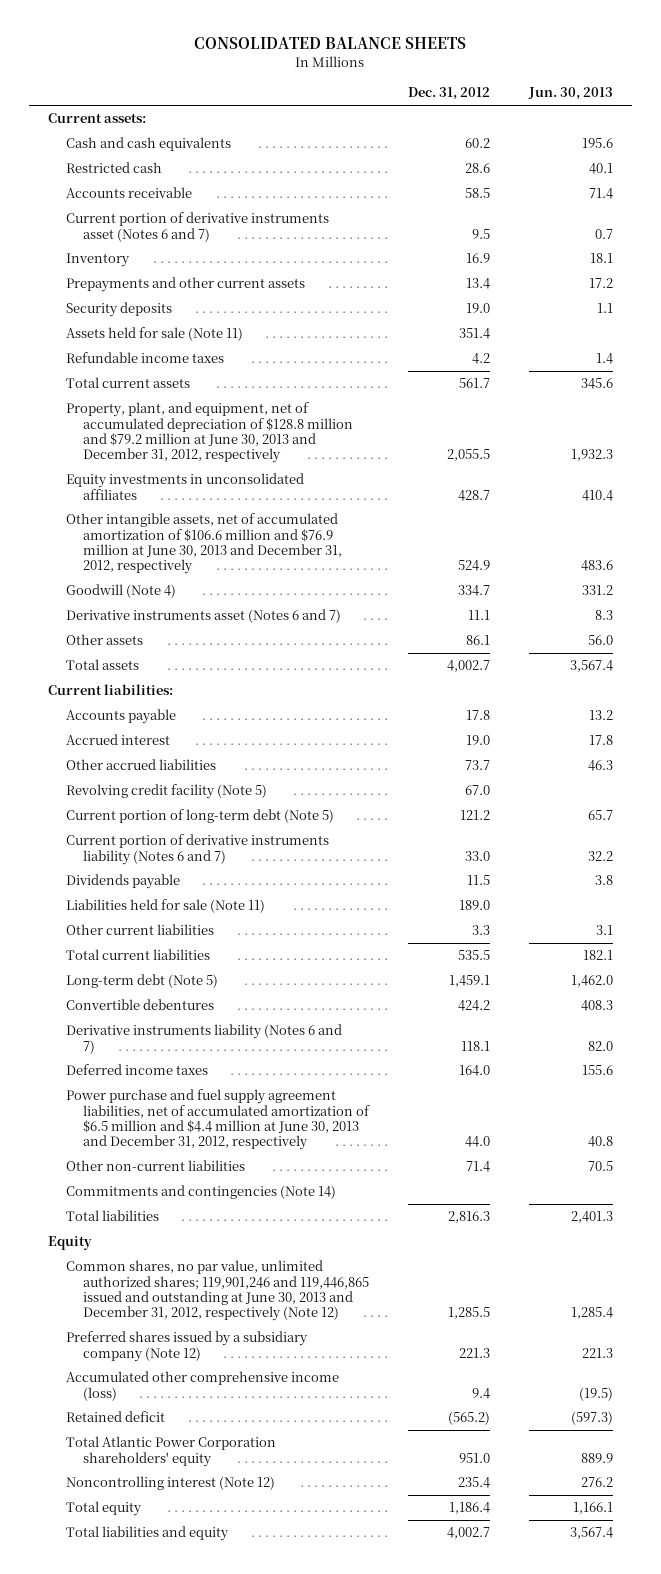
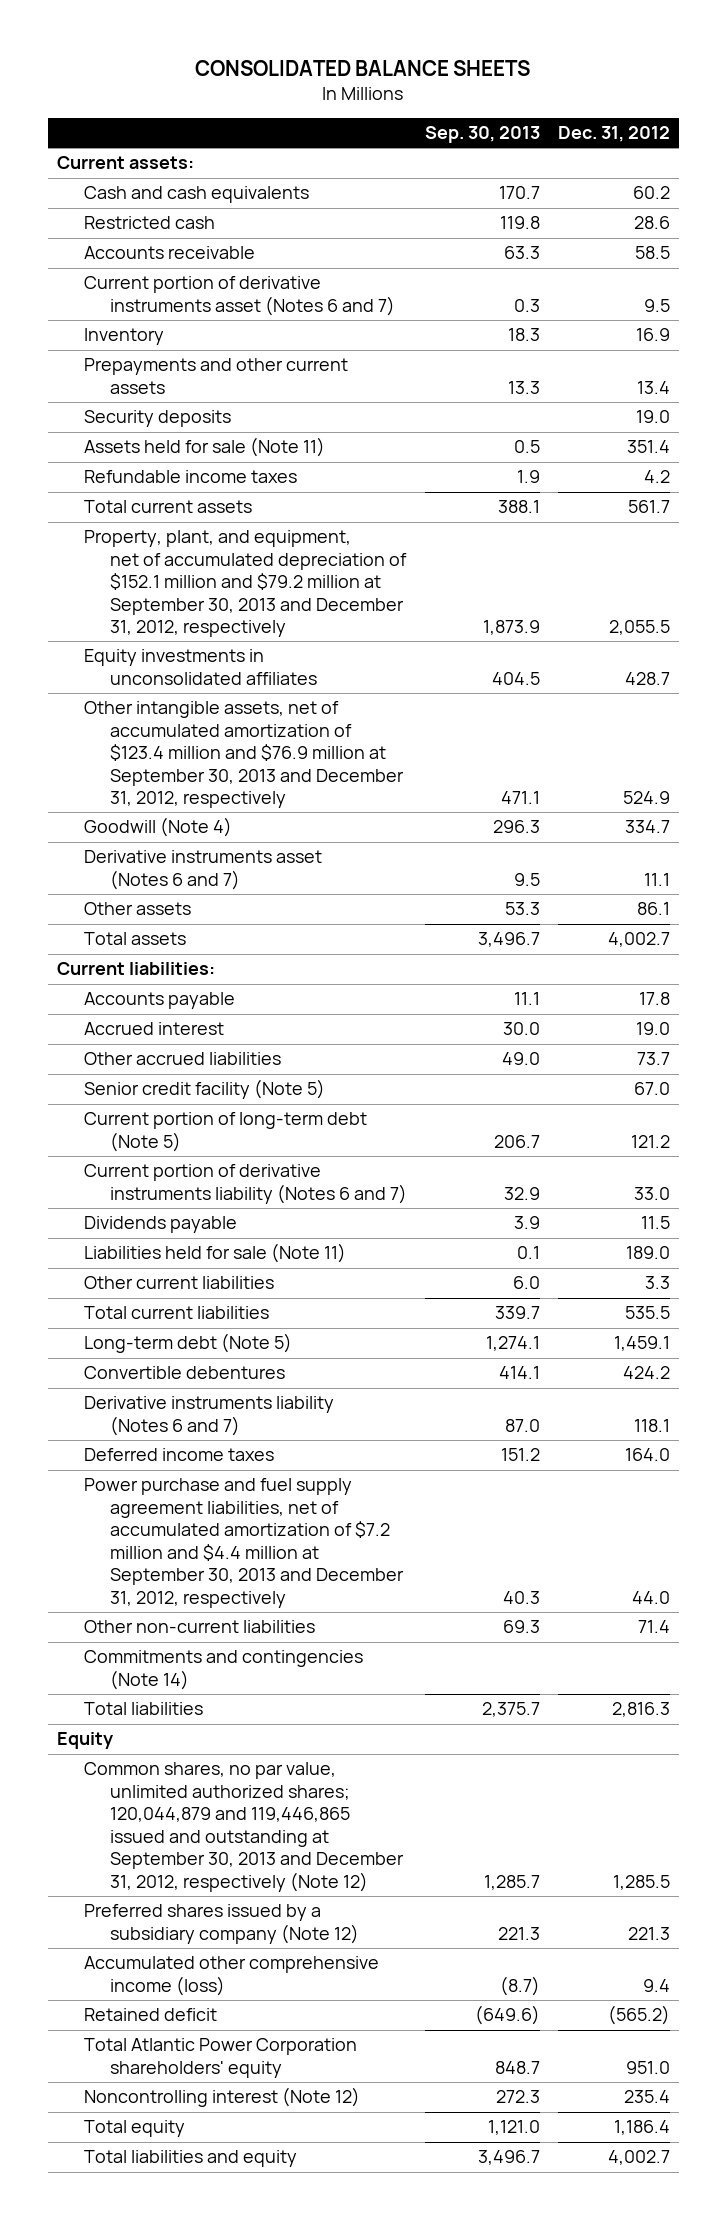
[527,87,613,101] Jun. 30, 2013 -> none
none -> [424,126,540,144] Sep. 30, 2013
[65,402,354,463] Property, plant, and equipment, net of accumulated depreciation of $128.8 million and $79.2 million at June 30, 2013 and December 31, 2012, respectively -> [83,530,407,638] Property, plant, and equipment, net of accumulated depreciation of $152.1 million and $79.2 million at September 30, 2013 and December 31, 2012, respectively
[65,513,343,574] Other intangible assets, net of accumulated amortization of $106.6 million and $76.9 million at June 30, 2013 and December 31, 2012, respectively -> [83,701,404,809] Other intangible assets, net of accumulated amortization of $123.4 million and $76.9 million at September 30, 2013 and December 31, 2012, respectively
[65,784,267,800] Revolving credit facility (Note 5) -> [83,1079,325,1100] Senior credit facility (Note 5)
[65,1089,371,1150] Power purchase and fuel supply agreement liabilities, net of accumulated amortization of $6.5 million and $4.4 million at June 30, 2013 and December 31, 2012, respectively -> [83,1478,404,1608] Power purchase and fuel supply agreement liabilities, net of accumulated amortization of $7.2 million and $4.4 million at September 30, 2013 and December 31, 2012, respectively
[65,1260,370,1321] Common shares, no par value, unlimited authorized shares; 119,901,246 and 119,446,865 issued and outstanding at June 30, 2013 and December 31, 2012, respectively (Note 12) -> [83,1762,404,1892] Common shares, no par value, unlimited authorized shares; 120,044,879 and 119,446,865 issued and outstanding at September 30, 2013 and December 31, 2012, respectively (Note 12)

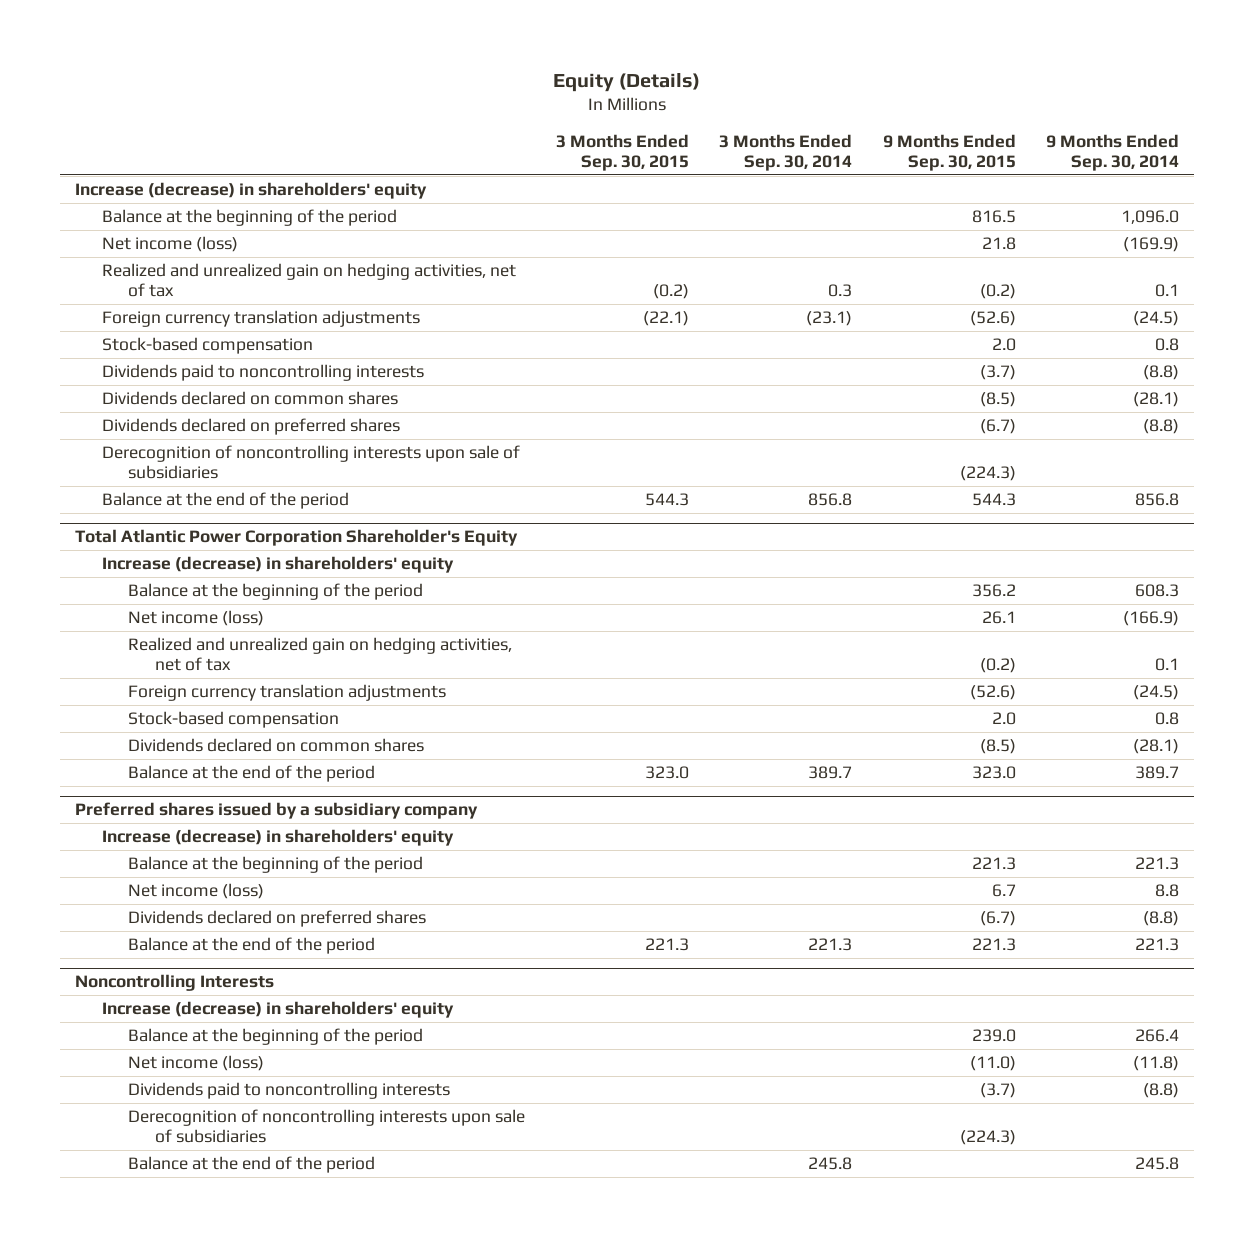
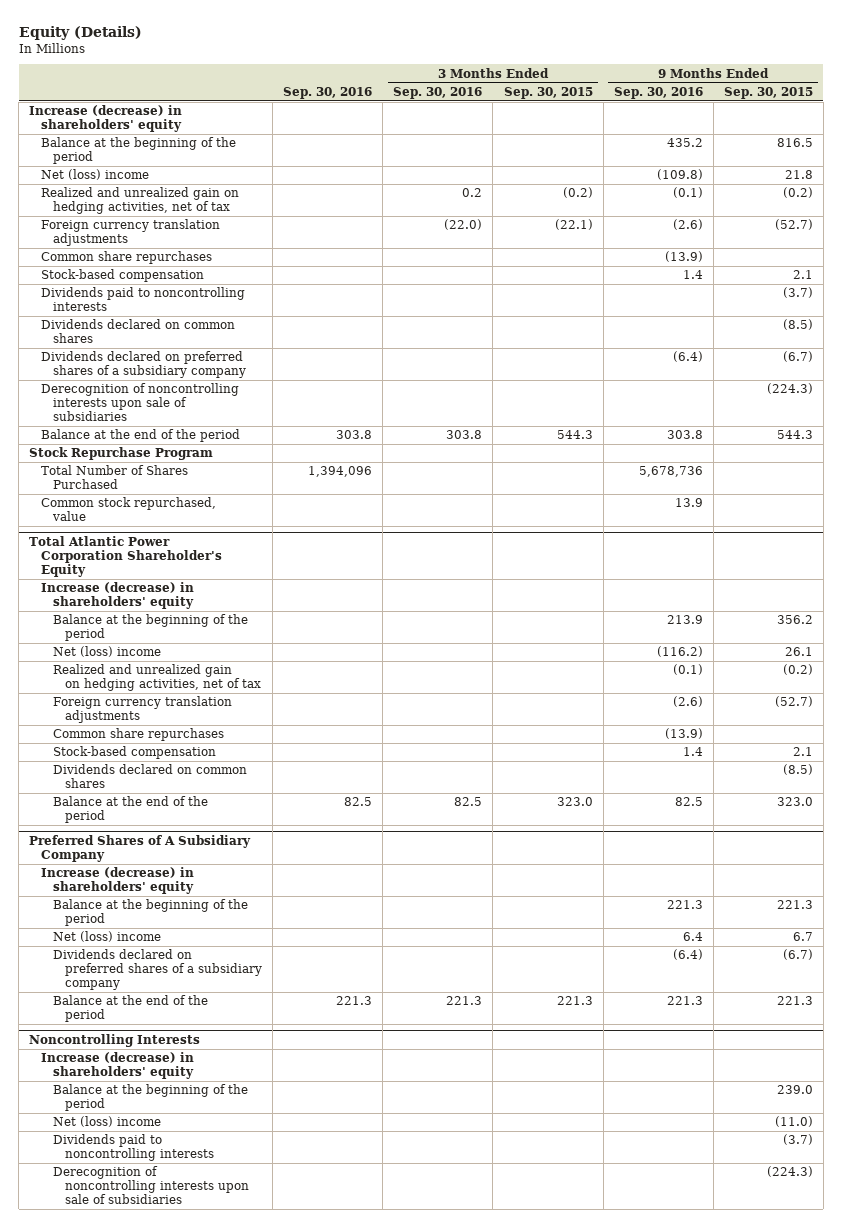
[719,133,853,171] 3 Months Ended Sep. 30, 2014 -> none
[1046,133,1180,171] 9 Months Ended Sep. 30, 2014 -> none
none -> [283,86,373,99] Sep. 30, 2016
none -> [393,86,483,99] Sep. 30, 2016
none -> [613,86,703,99] Sep. 30, 2016
[101,236,238,253] Net income (loss) -> [41,169,150,181] Net (loss) income
[969,311,1016,327] (52.6) -> [774,219,813,231] (52.7)
none -> [41,251,213,265] Common share repurchases
[991,338,1016,352] 2.0 -> [792,270,813,280] 2.1
[101,418,400,436] Dividends declared on preferred shares -> [41,351,247,379] Dividends declared on preferred shares of a subsidiary company
none -> [29,447,214,461] Stock Repurchase Program
none -> [41,465,189,490] Total Number of Shares Purchased
none -> [41,497,217,522] Common stock repurchased, value
[128,610,265,627] Net income (loss) -> [53,646,162,658] Net (loss) income
[969,685,1016,701] (52.6) -> [774,696,813,708] (52.7)
none -> [53,728,225,742] Common share repurchases
[991,712,1016,726] 2.0 -> [792,747,813,757] 2.1
[75,802,479,820] Preferred shares issued by a subsidiary company -> [29,835,252,863] Preferred Shares of A Subsidiary Company
[128,883,265,900] Net income (loss) -> [53,931,162,943] Net (loss) income
[128,910,427,928] Dividends declared on preferred shares -> [53,949,263,991] Dividends declared on preferred shares of a subsidiary company
[128,1055,265,1072] Net income (loss) -> [53,1116,162,1128] Net (loss) income
[128,1156,376,1174] Balance at the end of the period -> none

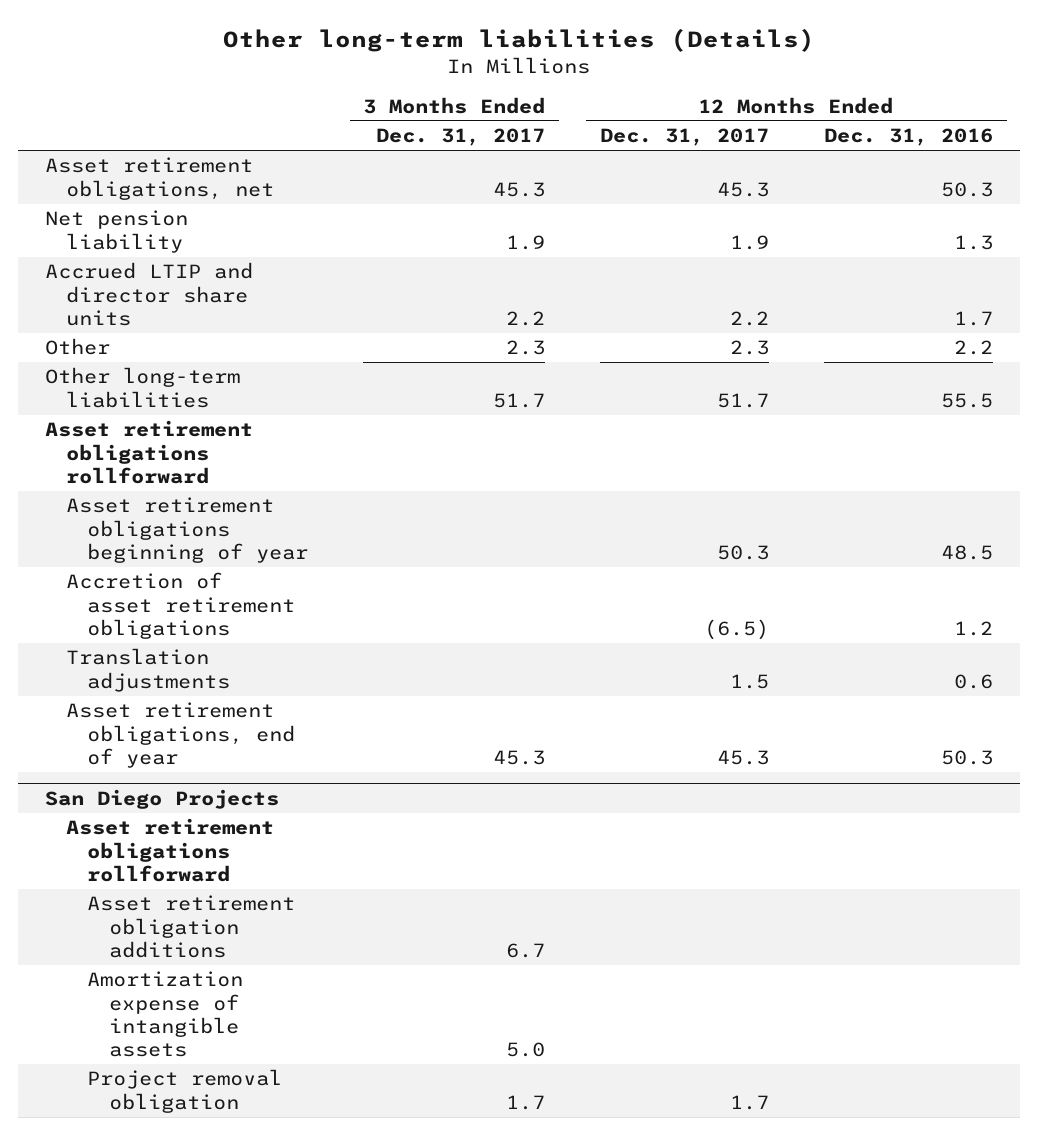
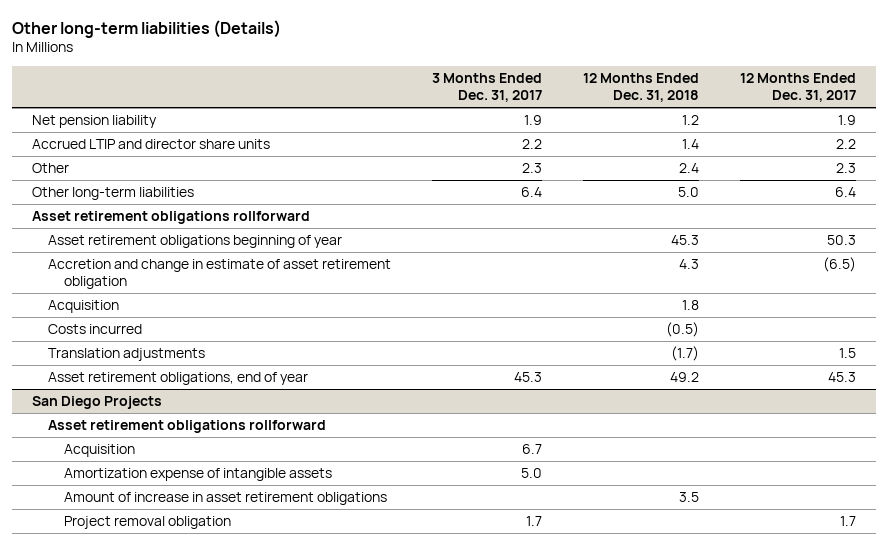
[823,128,993,147] Dec. 31, 2016 -> none
none -> [582,72,699,103] 12 Months Ended Dec. 31, 2018
[45,157,275,200] Asset retirement obligations, net -> none
[493,392,546,408] 51.7 -> [521,186,543,197] 6.4
[717,392,770,408] 51.7 -> [834,186,856,197] 6.4
[66,572,296,639] Accretion of asset retirement obligations -> [48,258,392,290] Accretion and change in estimate of asset retirement obligation
none -> [48,299,120,313] Acquisition
none -> [48,323,143,334] Costs incurred
[87,895,296,958] Asset retirement obligation additions -> [64,443,136,457] Acquisition
none -> [64,491,388,505] Amount of increase in asset retirement obligations

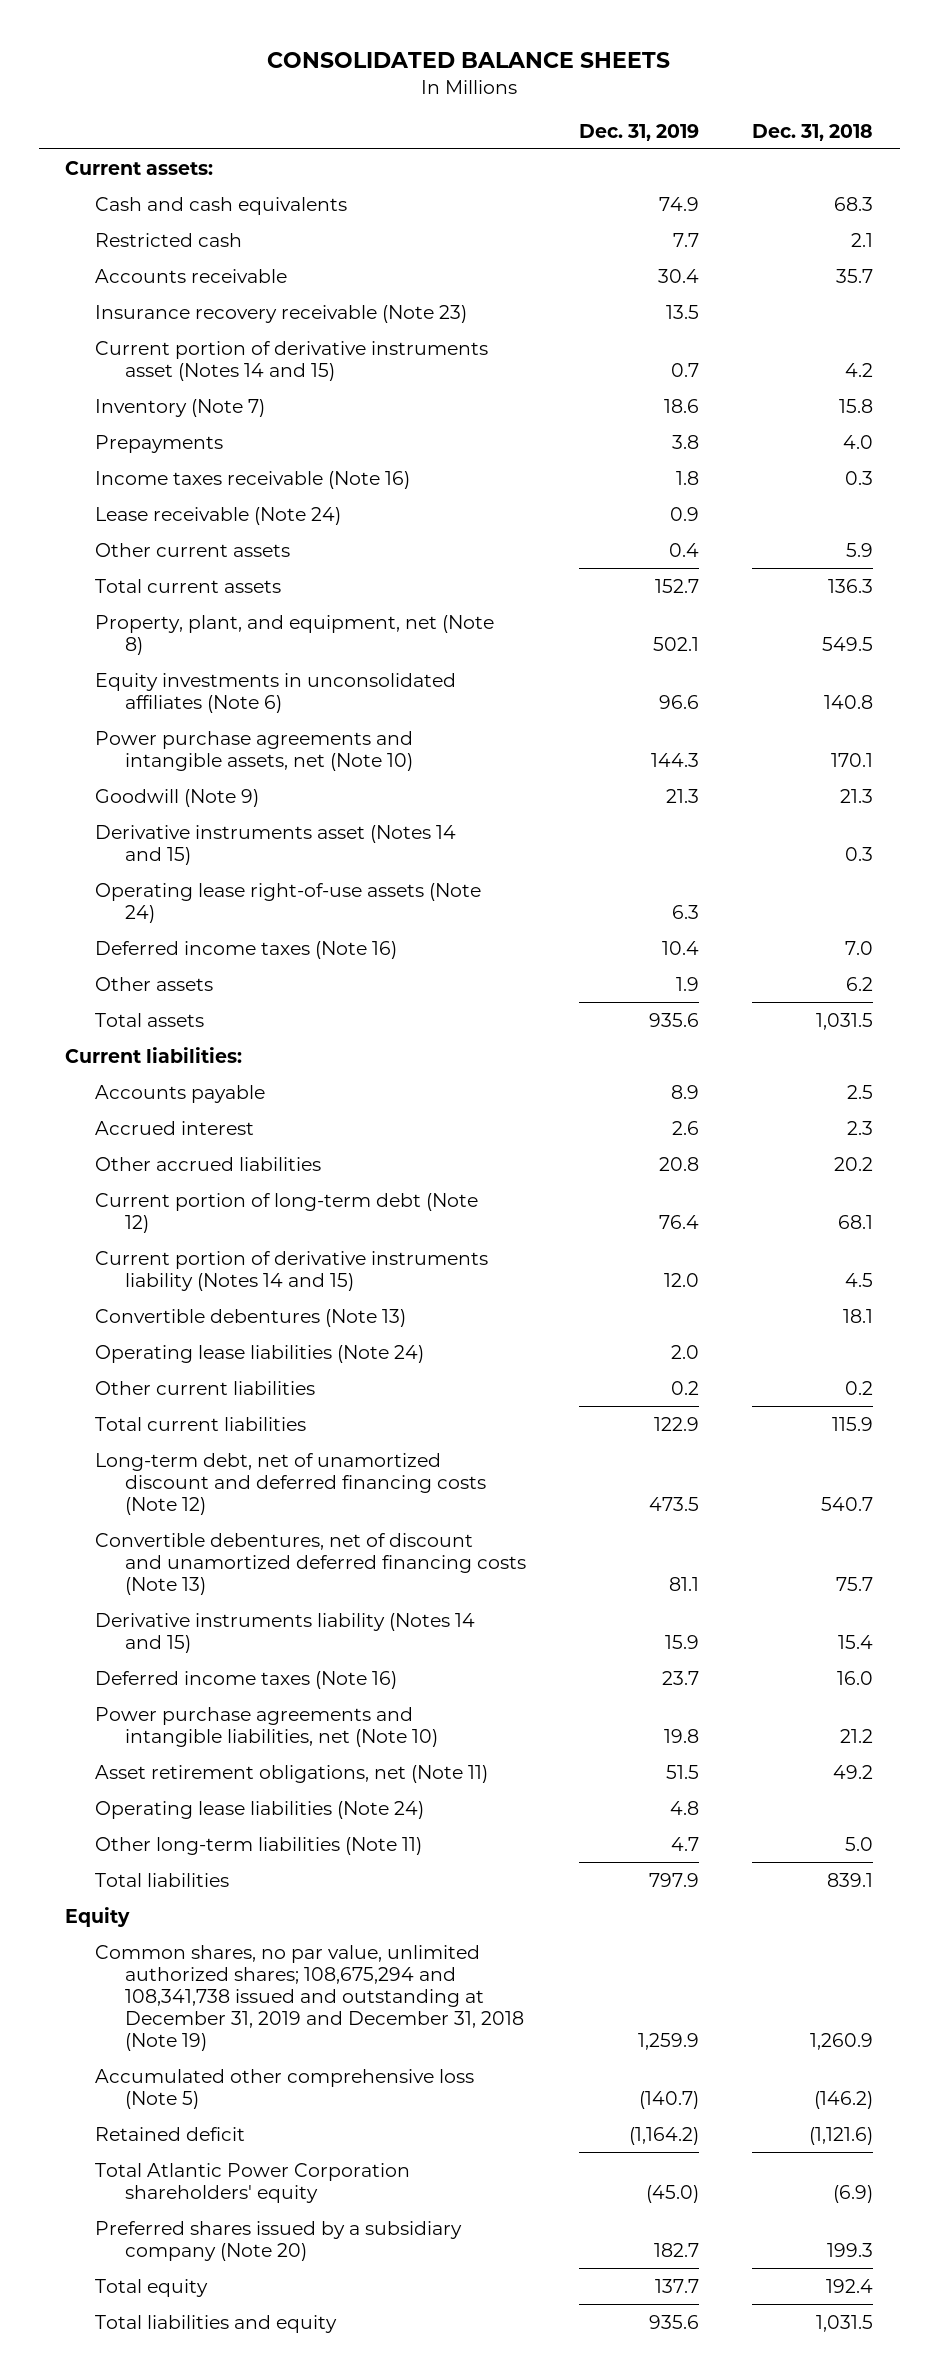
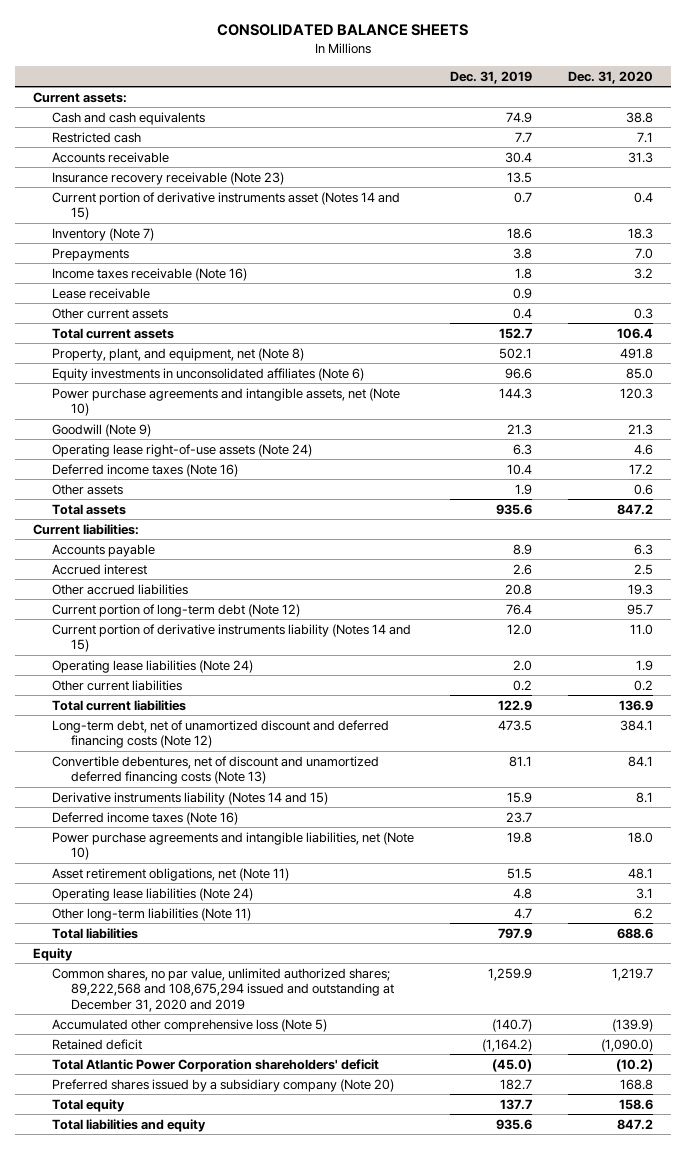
[752,123,874,141] Dec. 31, 2018 -> none
none -> [567,70,653,84] Dec. 31, 2020
[95,506,342,525] Lease receivable (Note 24) -> [51,287,150,299] Lease receivable
[95,824,457,865] Derivative instruments asset (Notes 14 and 15) -> none
[95,1308,407,1327] Convertible debentures (Note 13) -> none
[95,1944,525,2051] Common shares, no par value, unlimited authorized shares; 108,675,294 and 108,341,738 issued and outstanding at December 31, 2019 and December 31, 2018 (Note 19) -> [51,967,395,1012] Common shares, no par value, unlimited authorized shares; 89,222,568 and 108,675,294 issued and outstanding at December 31, 2020 and 2019
[95,2162,411,2203] Total Atlantic Power Corporation shareholders' equity -> [51,1058,379,1072] Total Atlantic Power Corporation shareholders' deficit

